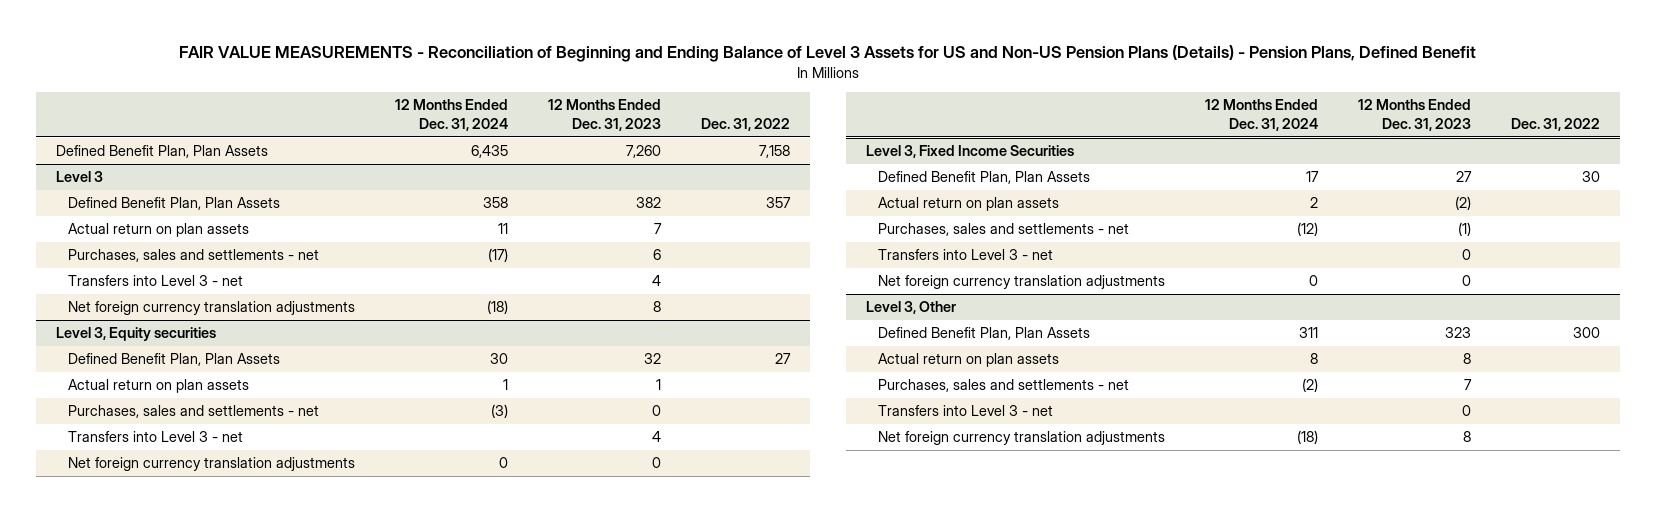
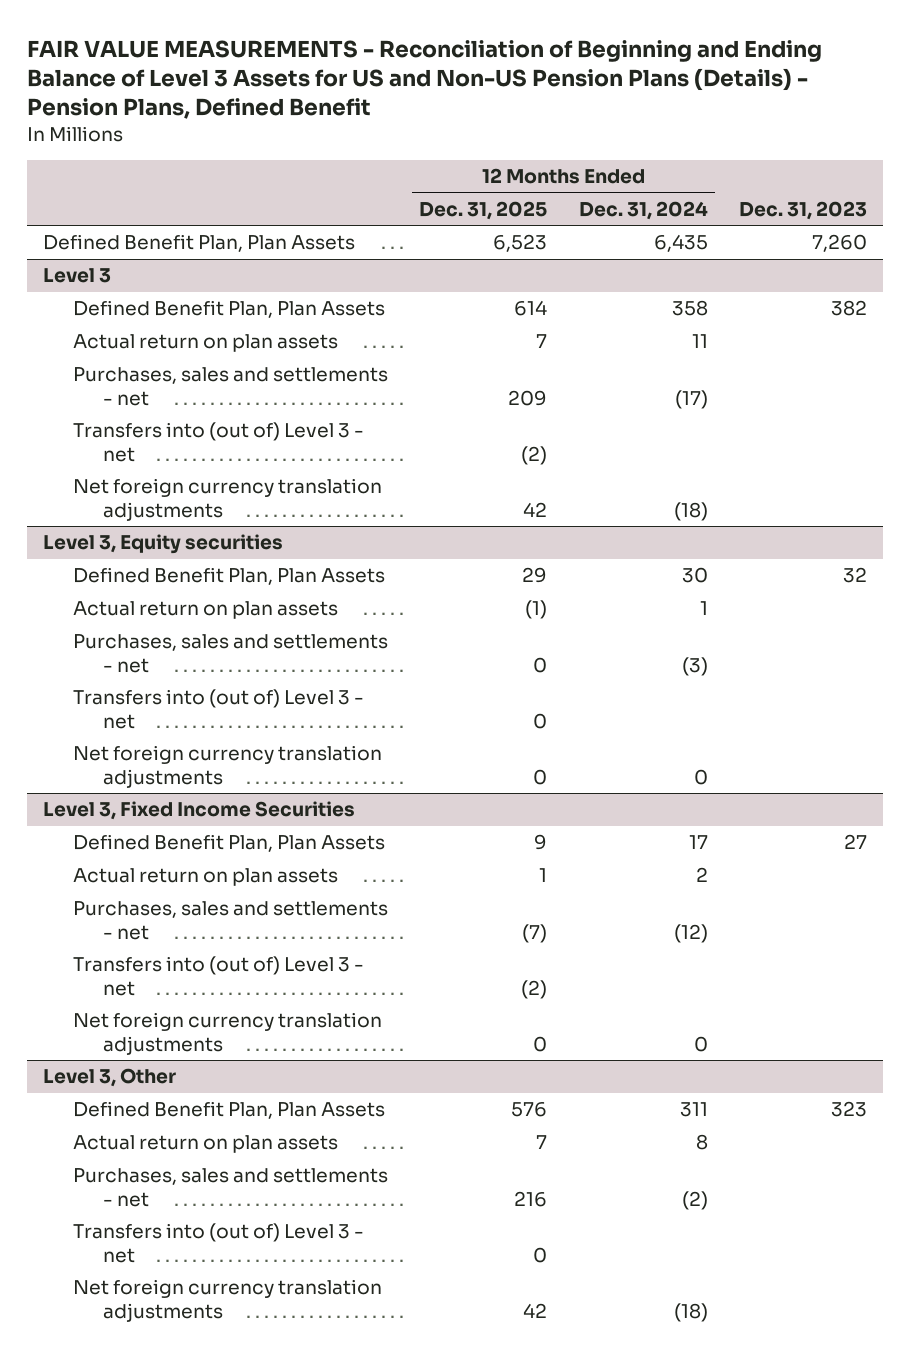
[548,99,662,131] 12 Months Ended Dec. 31, 2023 -> none
[701,117,791,131] Dec. 31, 2022 -> none
none -> [419,200,548,220] Dec. 31, 2025
none -> [738,200,867,220] Dec. 31, 2023
[68,275,244,287] Transfers into Level 3 - net -> [73,422,365,463] Transfers into (out of) Level 3 - net
[68,431,244,443] Transfers into Level 3 - net -> [73,689,365,730] Transfers into (out of) Level 3 - net
[878,249,1054,261] Transfers into Level 3 - net -> [73,956,365,997] Transfers into (out of) Level 3 - net
[878,405,1054,417] Transfers into Level 3 - net -> [73,1223,365,1264] Transfers into (out of) Level 3 - net

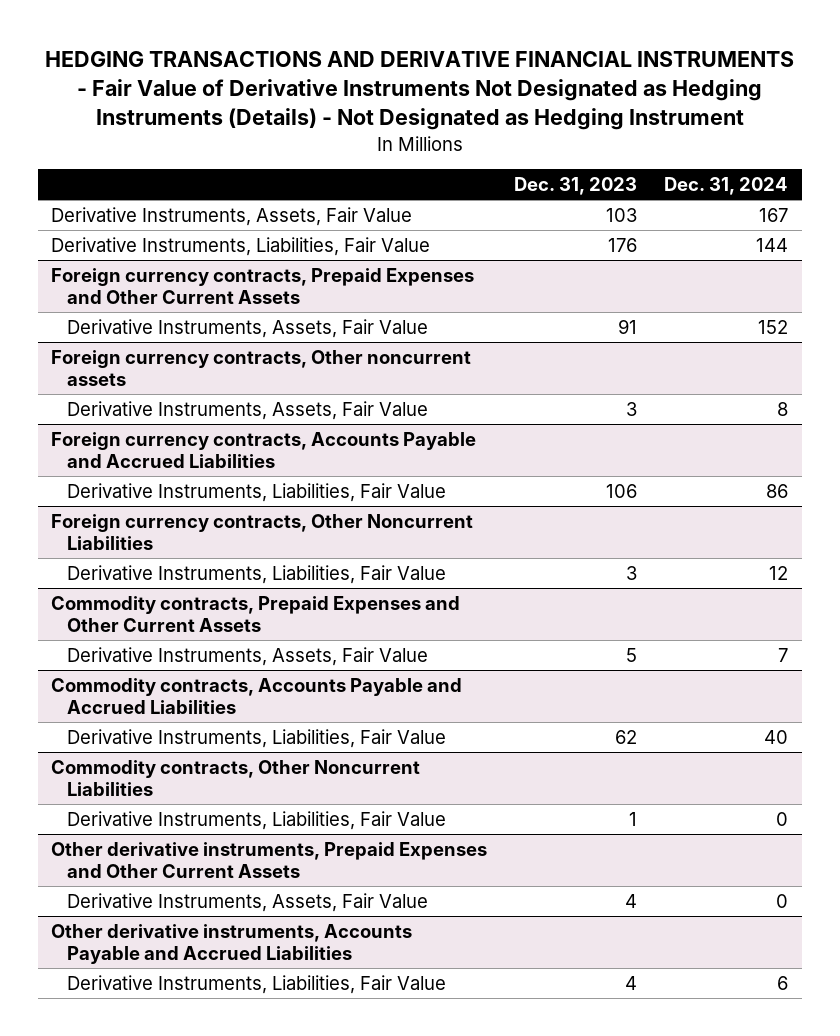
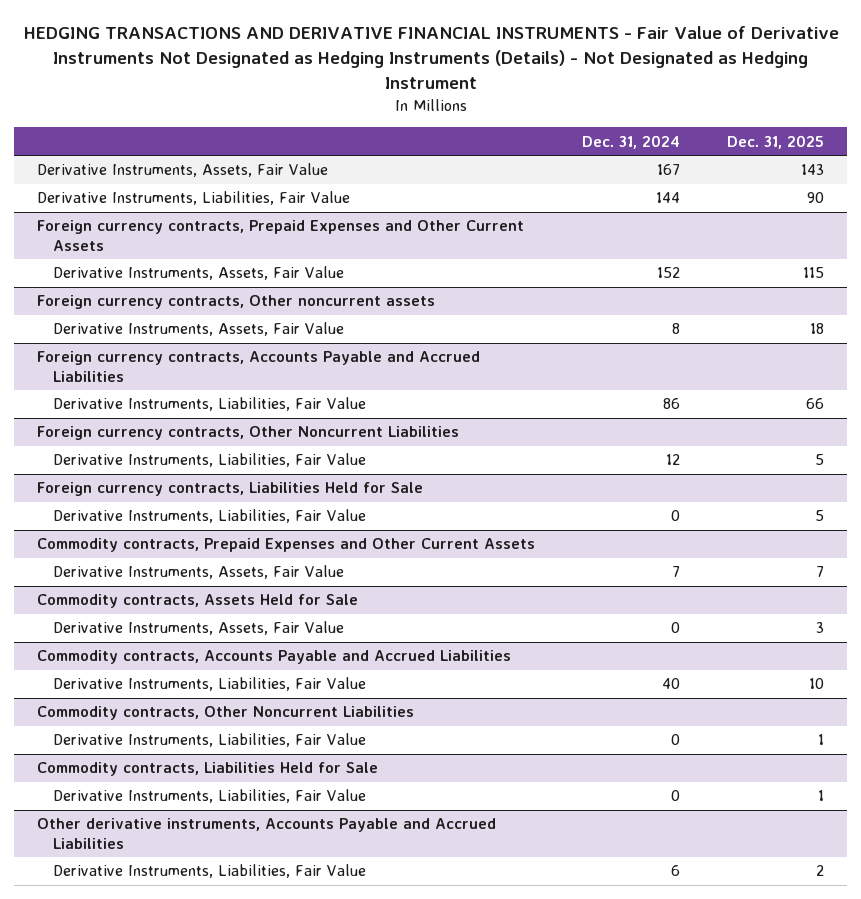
[514,177,638,196] Dec. 31, 2023 -> none
none -> [727,134,825,149] Dec. 31, 2025
none -> [37,482,424,497] Foreign currency contracts, Liabilities Held for Sale
none -> [53,509,367,524] Derivative Instruments, Liabilities, Fair Value
none -> [37,594,359,609] Commodity contracts, Assets Held for Sale
none -> [53,621,345,636] Derivative Instruments, Assets, Fair Value
[51,841,488,878] Other derivative instruments, Prepaid Expenses and Other Current Assets -> none
none -> [37,762,379,777] Commodity contracts, Liabilities Held for Sale
[66,892,428,912] Derivative Instruments, Assets, Fair Value -> [53,789,367,804] Derivative Instruments, Liabilities, Fair Value

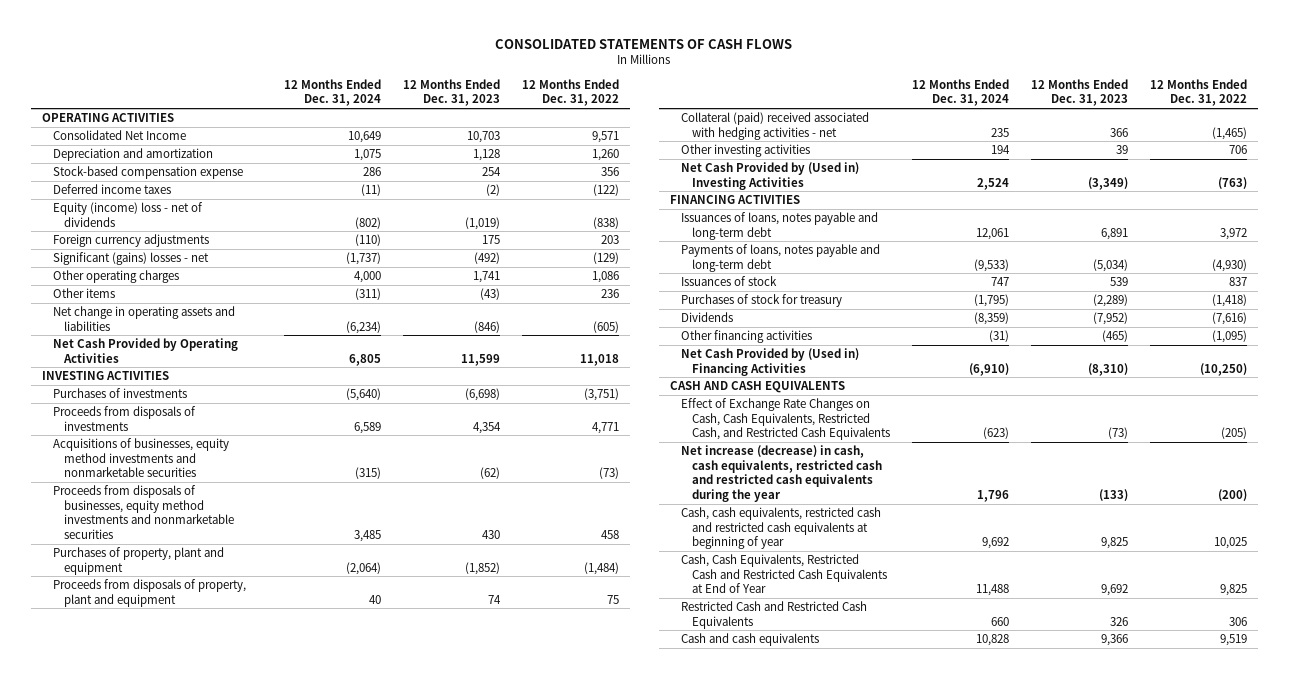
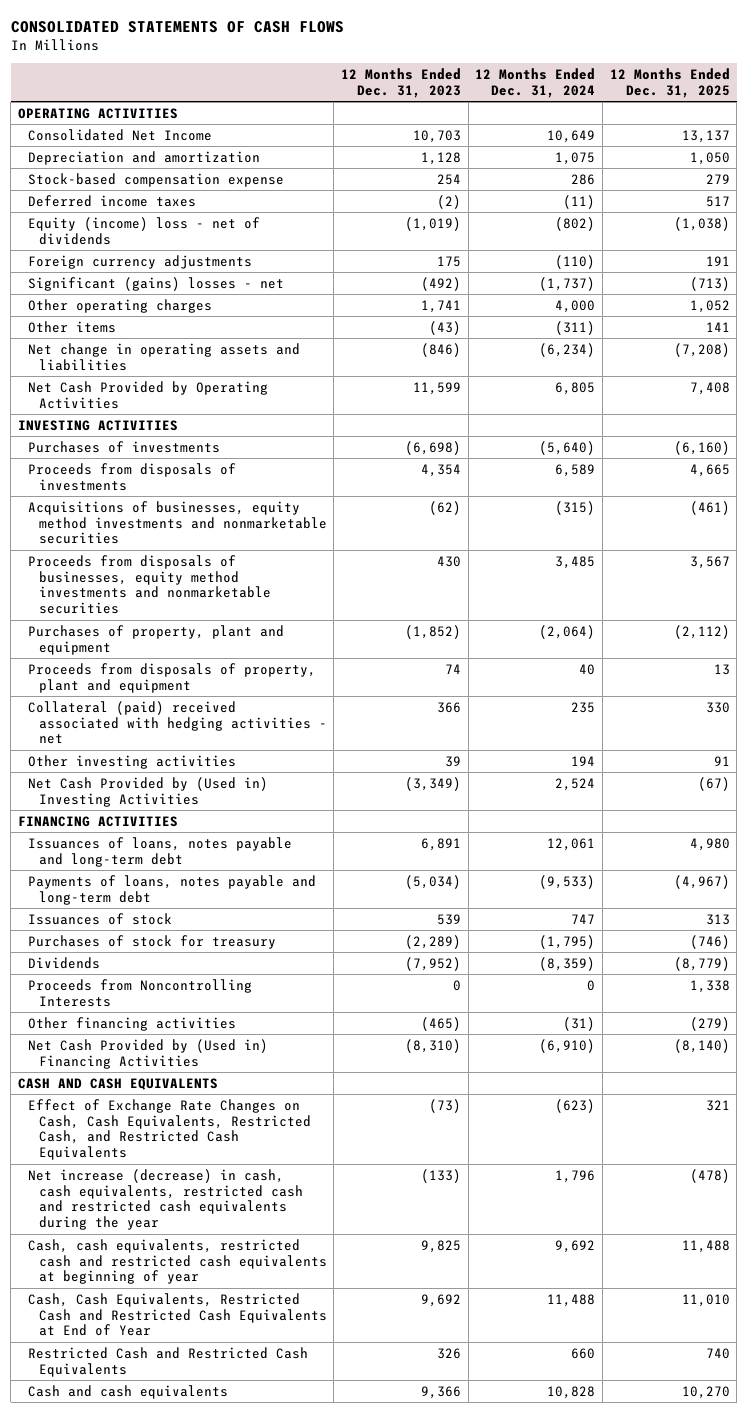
[521,78,619,107] 12 Months Ended Dec. 31, 2022 -> none
none -> [609,67,730,98] 12 Months Ended Dec. 31, 2025
none -> [28,978,253,1007] Proceeds from Noncontrolling Interests

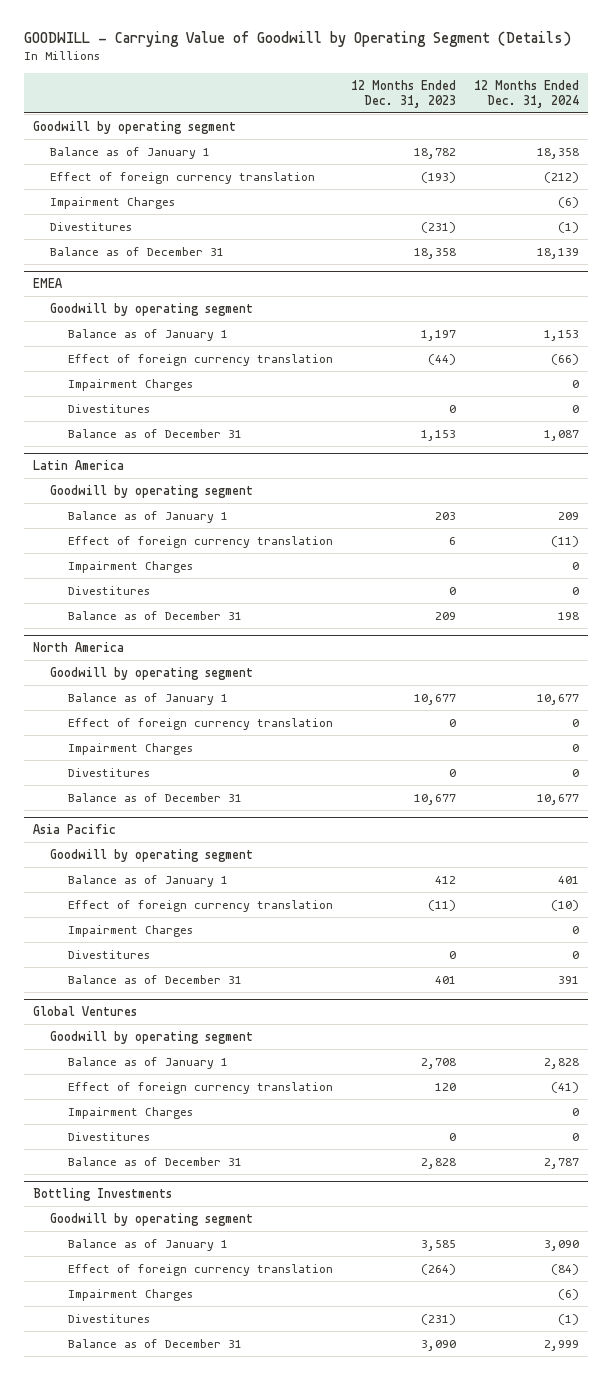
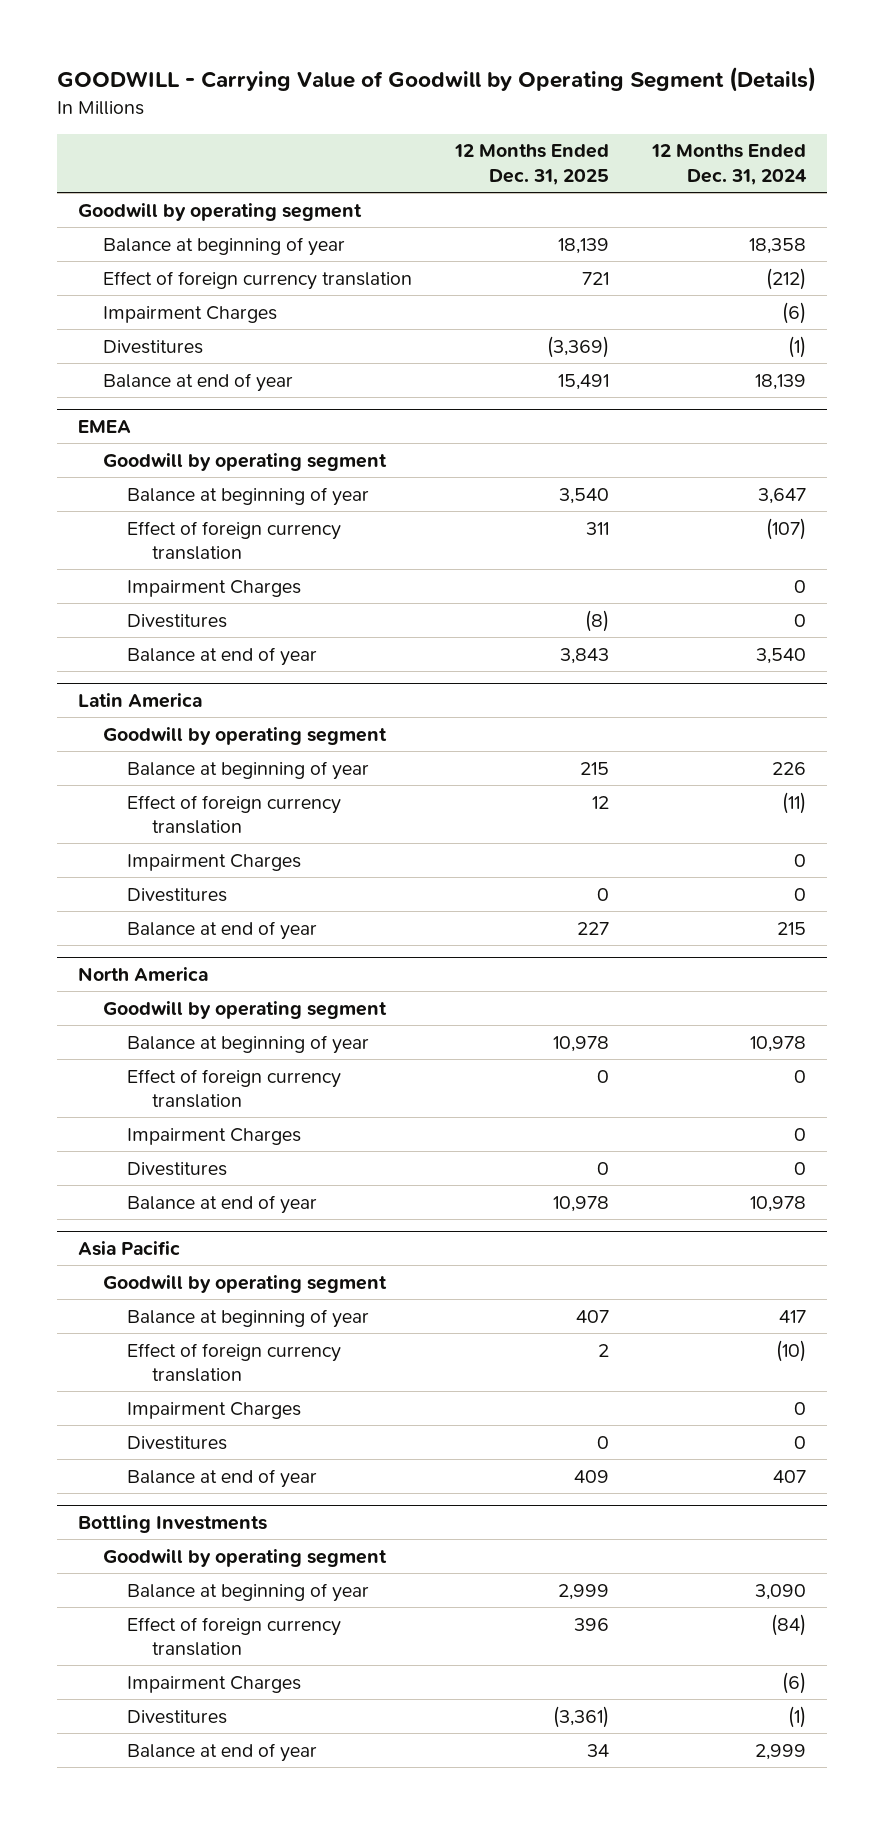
[351,79,457,108] 12 Months Ended Dec. 31, 2023 -> none
none -> [453,144,609,186] 12 Months Ended Dec. 31, 2025
[50,146,211,159] Balance as of January 1 -> [102,236,345,256] Balance at beginning of year
[50,246,225,256] Balance as of December 31 -> [102,372,293,392] Balance at end of year
[68,328,229,341] Balance as of January 1 -> [127,486,370,506] Balance at beginning of year
[544,329,580,341] 1,153 -> [757,487,806,504] 3,647
[551,353,580,365] (66) -> [765,517,806,540] (107)
[68,428,243,438] Balance as of December 31 -> [127,646,318,666] Balance at end of year
[544,429,580,441] 1,087 -> [755,647,806,664] 3,540
[68,510,229,523] Balance as of January 1 -> [127,760,370,780] Balance at beginning of year
[558,511,580,520] 209 -> [771,761,806,775] 226
[68,610,243,620] Balance as of December 31 -> [127,920,318,940] Balance at end of year
[558,611,580,620] 198 -> [776,921,806,935] 215
[68,692,229,705] Balance as of January 1 -> [127,1034,370,1054] Balance at beginning of year
[537,693,580,705] 10,677 -> [749,1035,806,1052] 10,978
[68,792,243,802] Balance as of December 31 -> [127,1194,318,1214] Balance at end of year
[537,793,580,805] 10,677 -> [749,1195,806,1212] 10,978
[68,874,229,887] Balance as of January 1 -> [127,1308,370,1328] Balance at beginning of year
[558,875,580,884] 401 -> [778,1309,806,1323] 417
[32,1006,137,1017] Global Ventures -> none
[50,1030,254,1044] Goodwill by operating segment -> none
[68,1056,229,1069] Balance as of January 1 -> none
[68,1081,334,1094] Effect of foreign currency translation -> none
[68,1106,194,1119] Impairment Charges -> none
[68,1131,151,1141] Divestitures -> none
[68,1156,243,1166] Balance as of December 31 -> none
[68,974,243,984] Balance as of December 31 -> [127,1468,318,1488] Balance at end of year
[558,975,580,984] 391 -> [772,1469,806,1483] 407
[68,1238,229,1251] Balance as of January 1 -> [127,1582,370,1602] Balance at beginning of year
[68,1338,243,1348] Balance as of December 31 -> [127,1742,318,1762] Balance at end of year

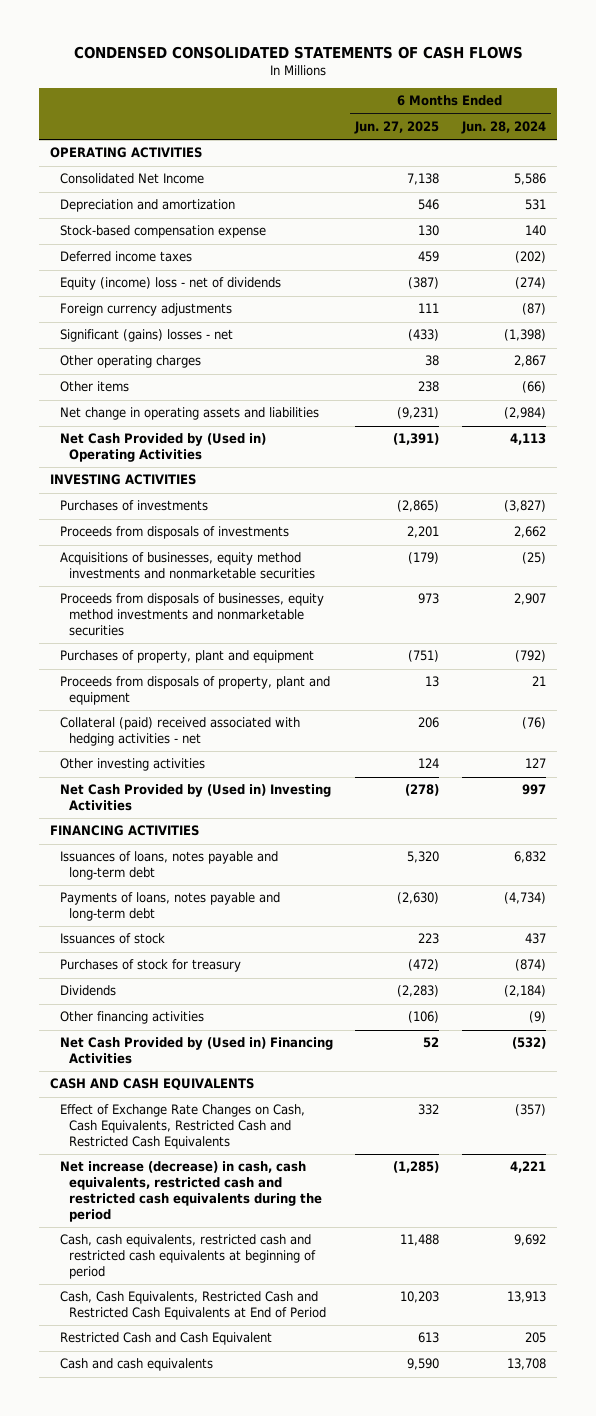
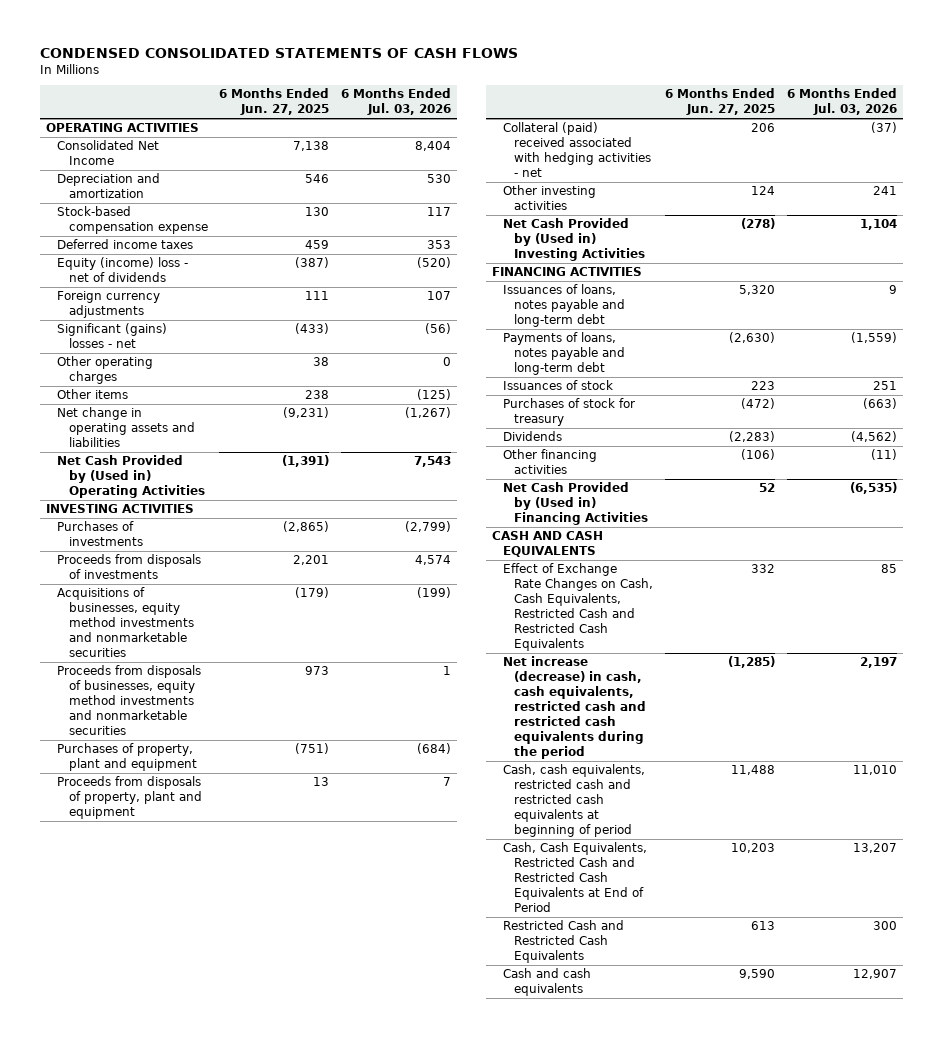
[460,121,546,135] Jun. 28, 2024 -> none
none -> [341,88,452,116] 6 Months Ended Jul. 03, 2026
[59,1332,272,1346] Restricted Cash and Cash Equivalent -> [502,920,624,964] Restricted Cash and Restricted Cash Equivalents

